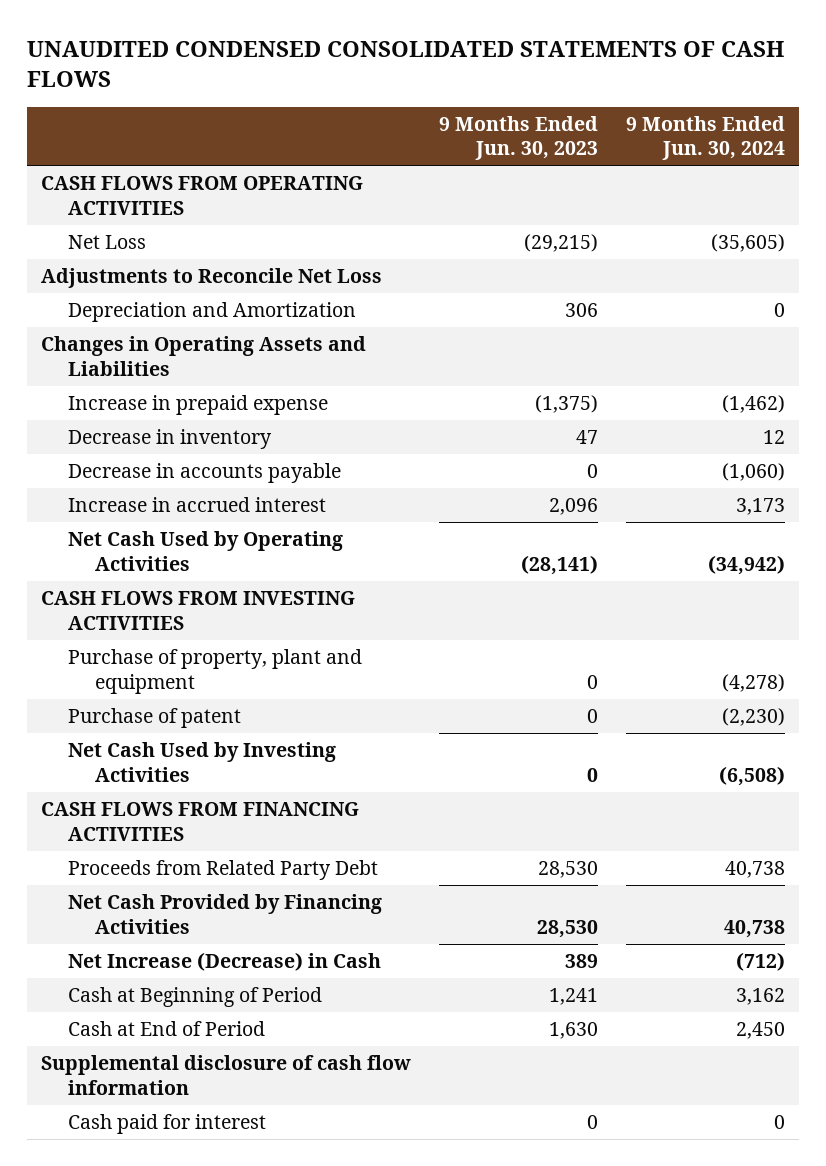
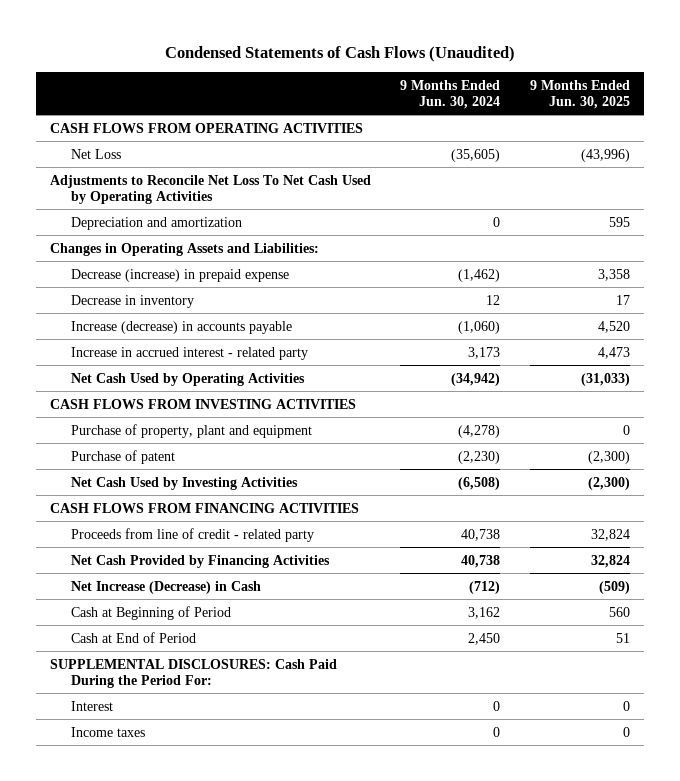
[26,40,784,88] UNAUDITED CONDENSED CONSOLIDATED STATEMENTS OF CASH FLOWS -> [164,45,515,62] Condensed Statements of Cash Flows (Unaudited)
[438,115,598,161] 9 Months Ended Jun. 30, 2023 -> none
none -> [529,79,630,110] 9 Months Ended Jun. 30, 2025
[40,267,382,288] Adjustments to Reconcile Net Loss -> [50,174,372,204] Adjustments to Reconcile Net Loss To Net Cash Used by Operating Activities
[68,301,357,322] Depreciation and Amortization -> [70,216,242,230] Depreciation and amortization
[40,335,366,376] Changes in Operating Assets and Liabilities -> [50,242,320,256] Changes in Operating Assets and Liabilities:
[68,394,329,415] Increase in prepaid expense -> [70,268,289,282] Decrease (increase) in prepaid expense
[68,462,342,483] Decrease in accounts payable -> [70,320,292,334] Increase (decrease) in accounts payable
[68,496,327,512] Increase in accrued interest -> [70,346,308,360] Increase in accrued interest - related party
[68,859,379,880] Proceeds from Related Party Debt -> [70,527,314,542] Proceeds from line of credit - related party
[40,1054,411,1095] Supplemental disclosure of cash flow information -> none
[68,1113,267,1134] Cash paid for interest -> none
none -> [50,658,338,688] SUPPLEMENTAL DISCLOSURES: Cash Paid During the Period For:
none -> [70,700,113,711] Interest
none -> [70,726,145,737] Income taxes

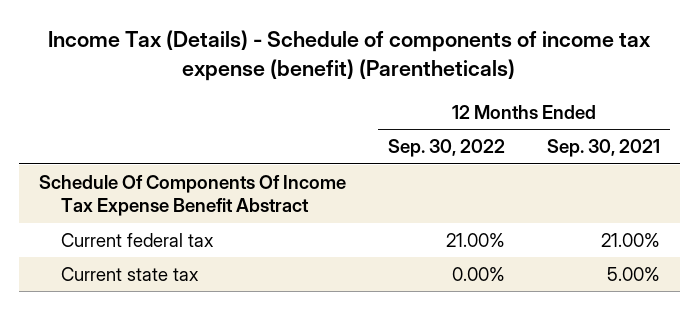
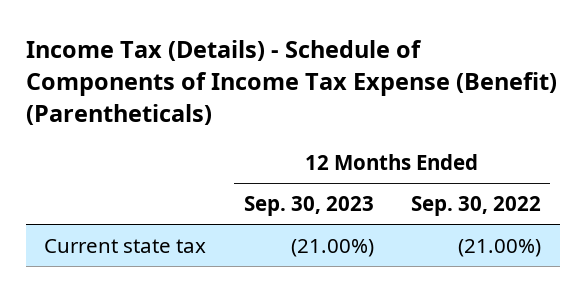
[48,30,652,82] Income Tax (Details) - Schedule of components of income tax expense (benefit) (Parentheticals) -> [25,39,557,125] Income Tax (Details) - Schedule of Components of Income Tax Expense (Benefit) (Parentheticals)
[546,139,660,158] Sep. 30, 2021 -> none
none -> [243,196,374,217] Sep. 30, 2023
[39,175,347,217] Schedule Of Components Of Income Tax Expense Benefit Abstract -> none
[61,233,215,248] Current federal tax -> none
[451,267,505,282] 0.00% -> [458,238,542,257] (21.00%)

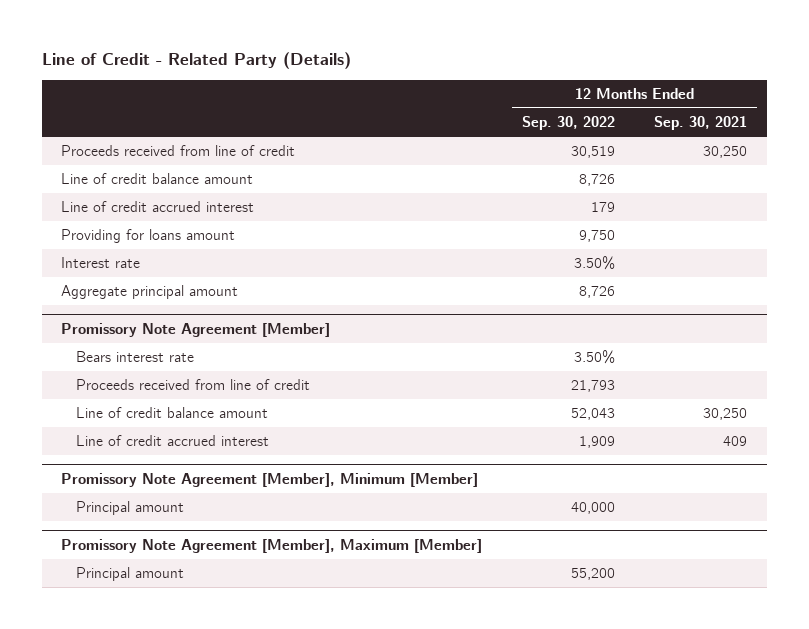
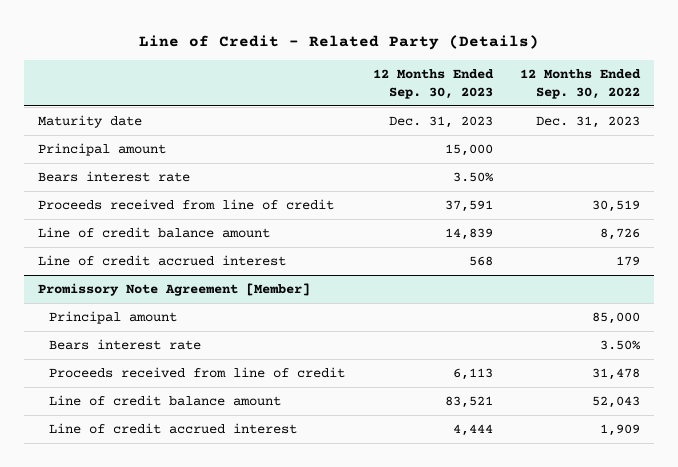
[654,116,748,131] Sep. 30, 2021 -> none
none -> [372,68,494,99] 12 Months Ended Sep. 30, 2023
none -> [37,115,142,129] Maturity date
none -> [37,143,166,157] Principal amount
none -> [37,171,190,183] Bears interest rate
[61,229,236,244] Providing for loans amount -> none
[61,257,141,269] Interest rate -> none
[61,285,239,300] Aggregate principal amount -> none
none -> [49,311,178,325] Principal amount
[570,380,615,393] 21,793 -> [591,368,640,381] 31,478
[61,472,479,487] Promissory Note Agreement [Member], Minimum [Member] -> none
[76,501,185,516] Principal amount -> none
[61,538,483,553] Promissory Note Agreement [Member], Maximum [Member] -> none
[76,567,185,582] Principal amount -> none

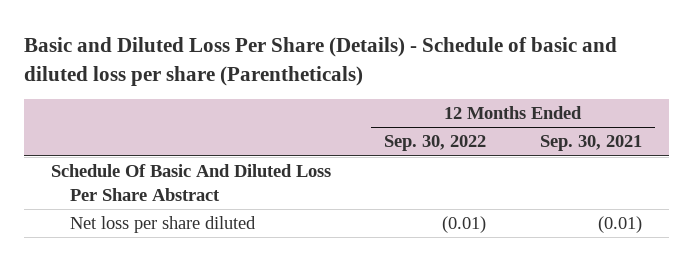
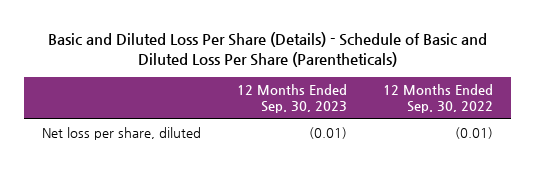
[23,37,617,86] Basic and Diluted Loss Per Share (Details) - Schedule of basic and diluted loss per share (Parentheticals) -> [47,32,487,68] Basic and Diluted Loss Per Share (Details) - Schedule of Basic and Diluted Loss Per Share (Parentheticals)
[539,135,642,152] Sep. 30, 2021 -> none
none -> [237,83,348,114] 12 Months Ended Sep. 30, 2023
[50,164,331,201] Schedule Of Basic And Diluted Loss Per Share Abstract -> none
[69,216,256,234] Net loss per share diluted -> [42,127,202,141] Net loss per share, diluted

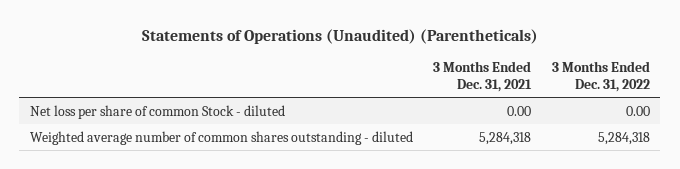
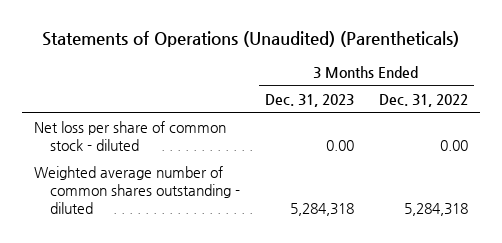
[433,61,533,93] 3 Months Ended Dec. 31, 2021 -> none
none -> [264,93,354,107] Dec. 31, 2023
[29,104,285,119] Net loss per share of common Stock - diluted -> [34,120,227,151] Net loss per share of common stock - diluted

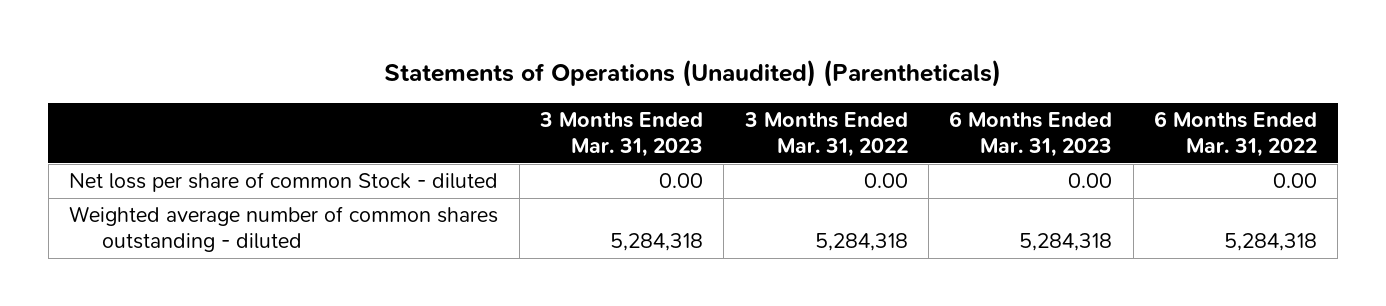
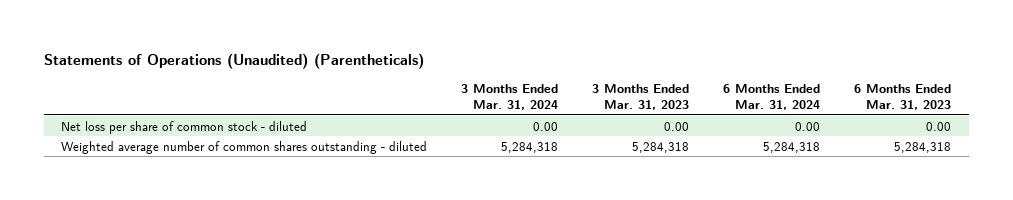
[743,111,908,158] 3 Months Ended Mar. 31, 2022 -> none
[1154,110,1318,158] 6 Months Ended Mar. 31, 2022 -> none
none -> [461,83,559,111] 3 Months Ended Mar. 31, 2024
none -> [723,83,821,111] 6 Months Ended Mar. 31, 2024
[69,172,499,193] Net loss per share of common Stock - diluted -> [61,120,308,134] Net loss per share of common stock - diluted

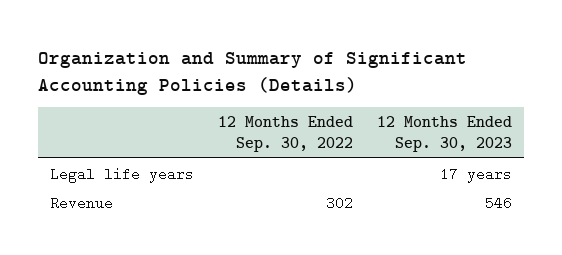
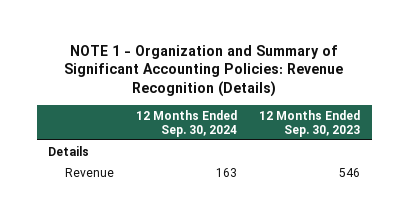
[38,52,468,95] Organization and Summary of Significant Accounting Policies (Details) -> [64,44,344,97] NOTE 1 - Organization and Summary of Significant Accounting Policies: Revenue Recognition (Details)
[218,115,354,153] 12 Months Ended Sep. 30, 2022 -> none
none -> [136,109,238,137] 12 Months Ended Sep. 30, 2024
[50,166,195,183] Legal life years -> none
none -> [48,145,90,156] Details

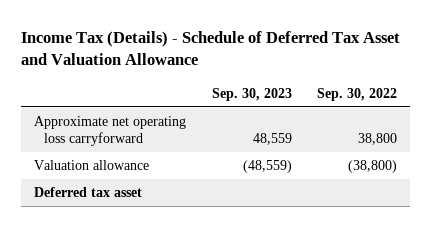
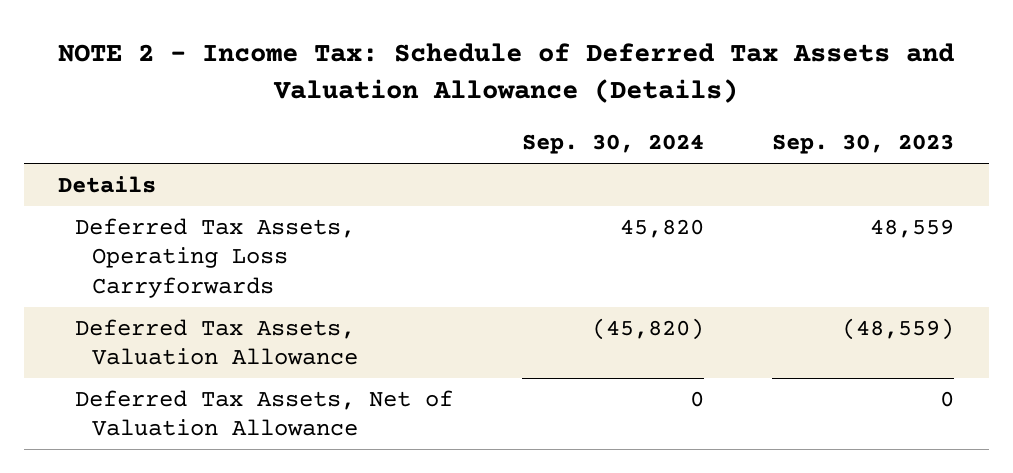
[21,31,401,66] Income Tax (Details) - Schedule of Deferred Tax Asset and Valuation Allowance -> [58,42,955,103] NOTE 2 - Income Tax: Schedule of Deferred Tax Assets and Valuation Allowance (Details)
[317,87,398,101] Sep. 30, 2022 -> none
none -> [521,134,704,155] Sep. 30, 2024
[34,187,143,198] Deferred tax asset -> none
none -> [58,175,157,193] Details
[34,116,187,146] Approximate net operating loss carryforward -> [75,217,356,299] Deferred Tax Assets, Operating Loss Carryforwards
[34,160,150,171] Valuation allowance -> [75,318,359,366] Deferred Tax Assets, Valuation Allowance
none -> [75,389,454,437] Deferred Tax Assets, Net of Valuation Allowance

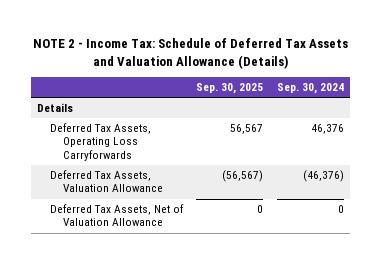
[772,134,955,155] Sep. 30, 2023 -> none
none -> [196,83,264,95] Sep. 30, 2025
[619,218,704,238] 45,820 -> [310,124,344,135] 46,376
[591,317,704,340] (45,820) -> [302,170,344,183] (46,376)

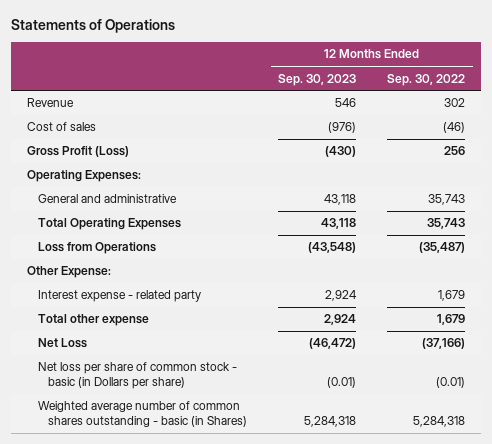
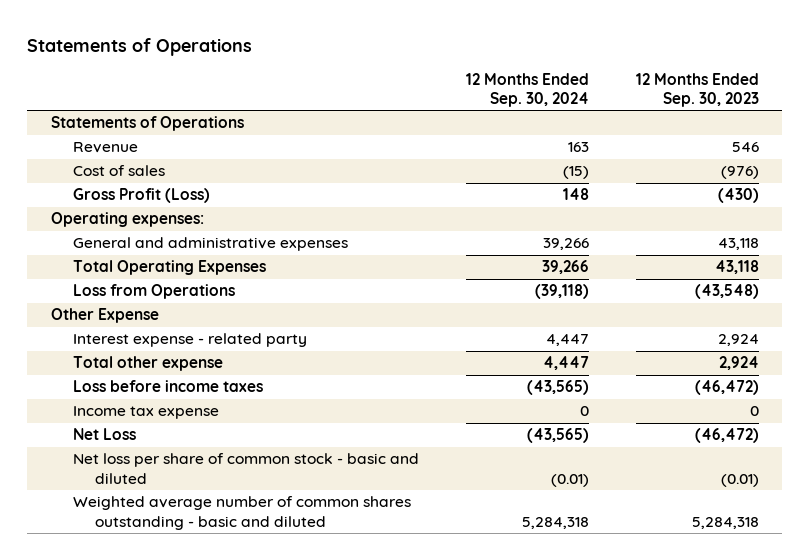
[387,73,466,86] Sep. 30, 2022 -> none
none -> [465,72,589,107] 12 Months Ended Sep. 30, 2024
none -> [50,116,244,132] Statements of Operations
[26,170,141,183] Operating Expenses: -> [50,212,204,228] Operating expenses:
[37,194,177,204] General and administrative -> [73,237,349,252] General and administrative expenses
[26,266,111,279] Other Expense: -> [50,308,159,324] Other Expense
none -> [73,380,264,393] Loss before income taxes
none -> [73,406,220,420] Income tax expense
[37,362,237,390] Net loss per share of common stock - basic (in Dollars per share) -> [73,453,420,484] Net loss per share of common stock - basic and diluted
[37,401,248,428] Weighted average number of common shares outstanding - basic (in Shares) -> [73,496,412,530] Weighted average number of common shares outstanding - basic and diluted

